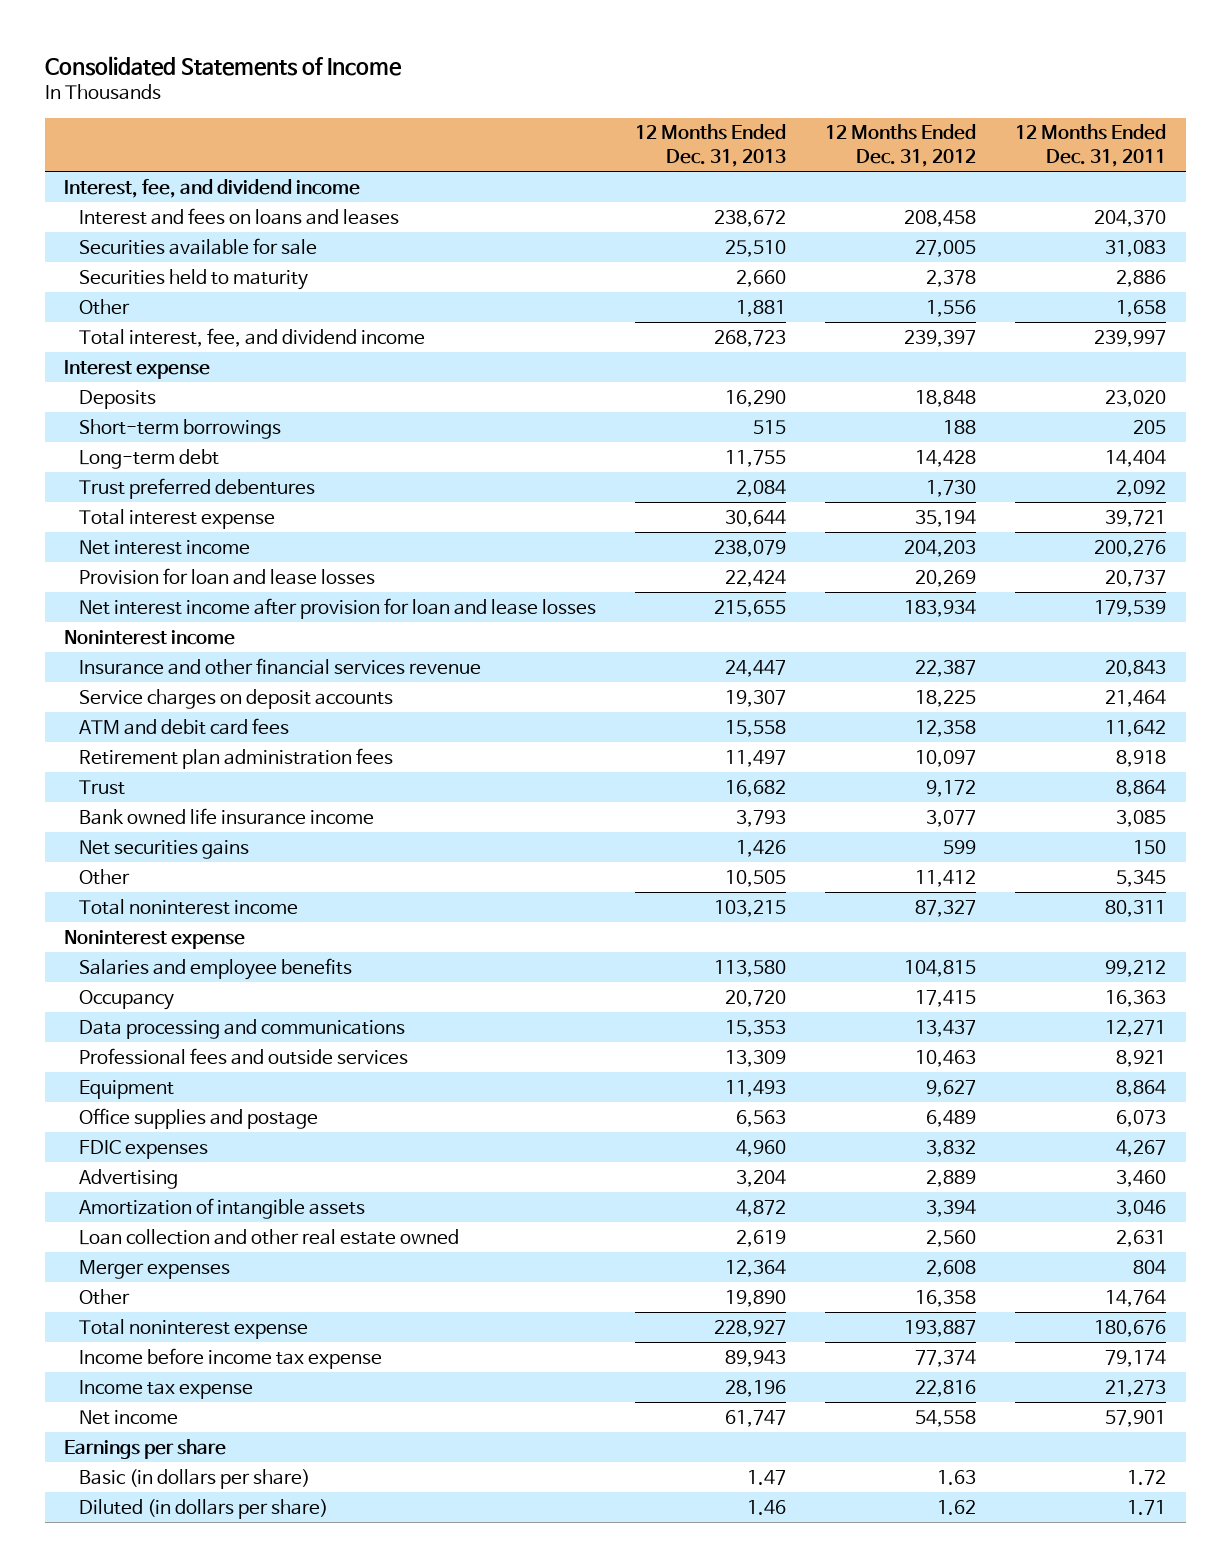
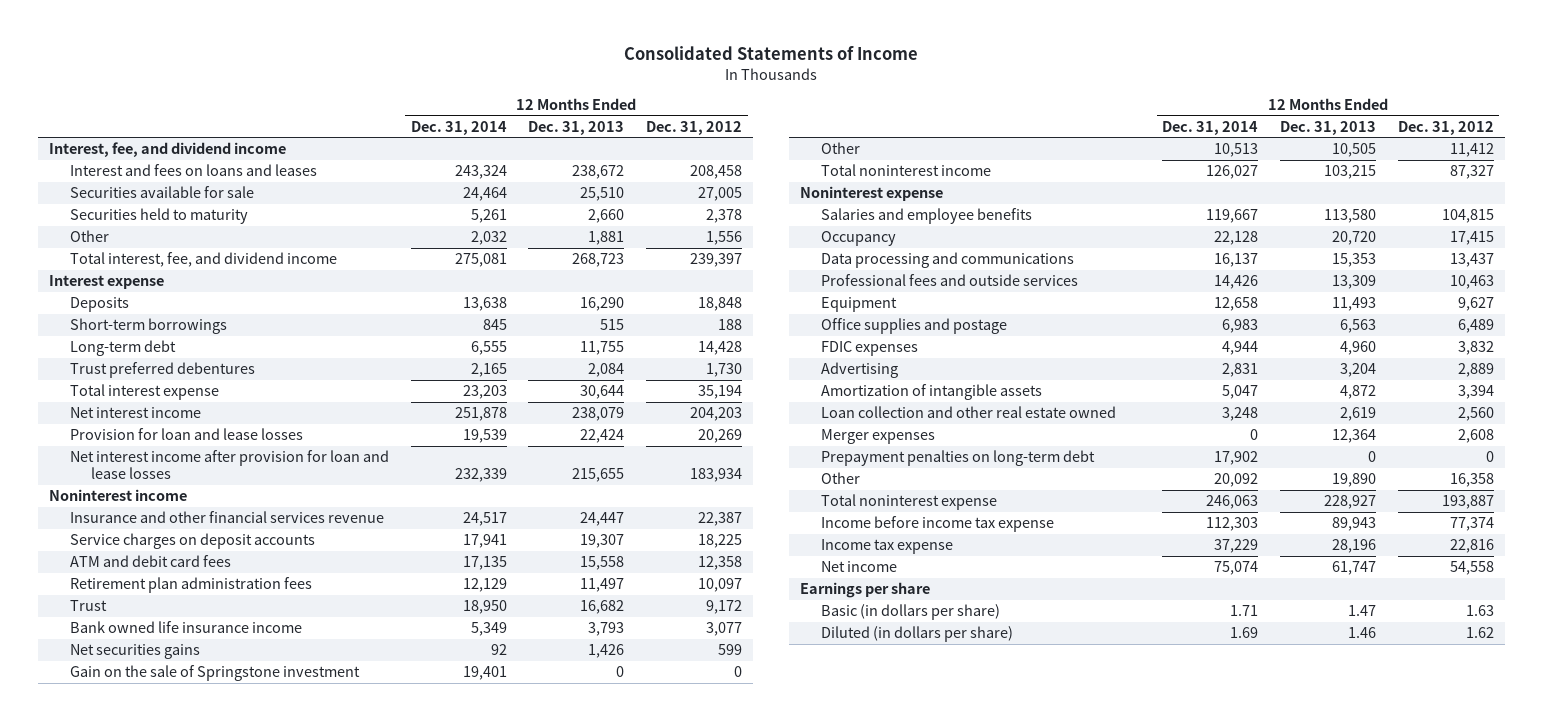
[1015,124,1167,167] 12 Months Ended Dec. 31, 2011 -> none
none -> [410,120,507,135] Dec. 31, 2014
none -> [69,665,360,682] Gain on the sale of Springstone investment
none -> [821,450,1096,467] Prepayment penalties on long-term debt

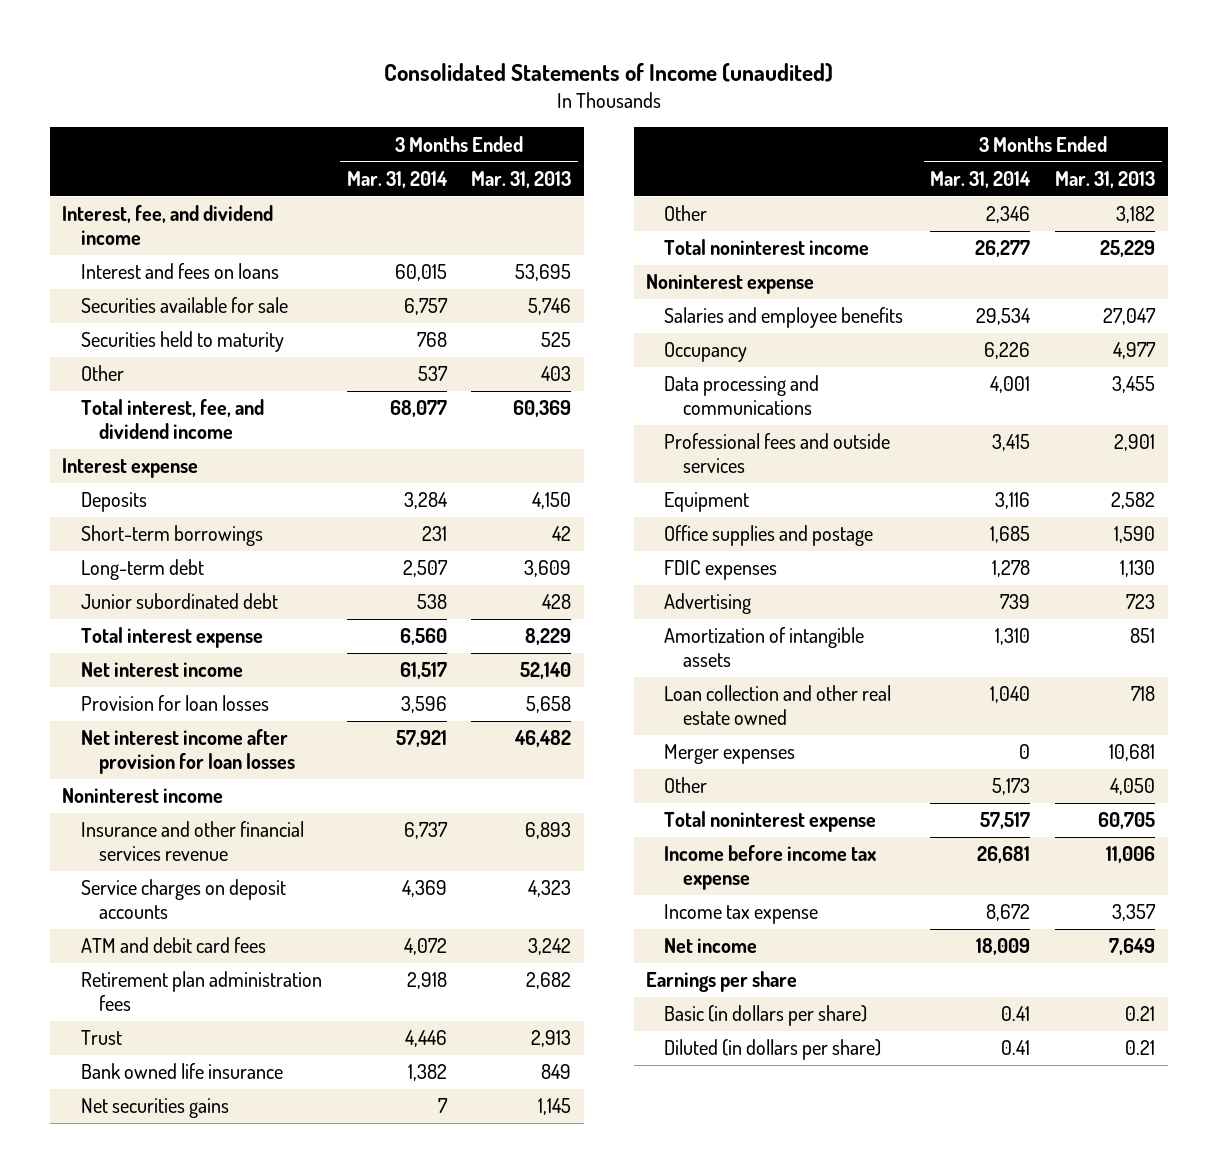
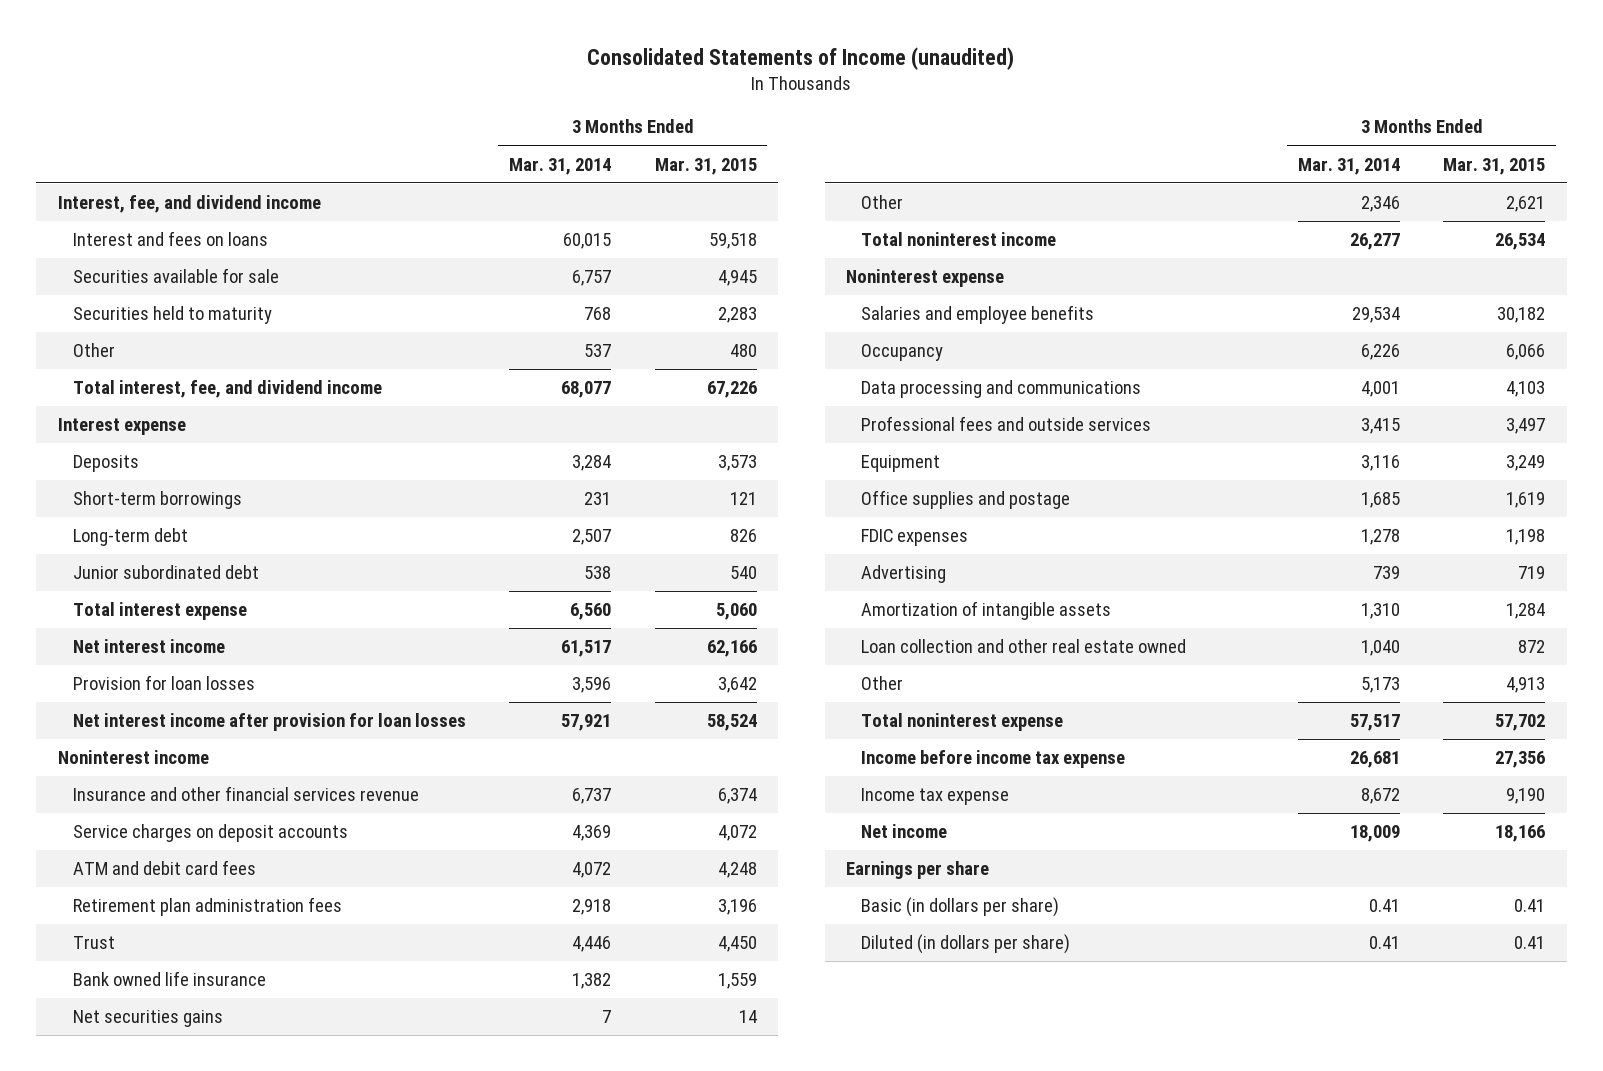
[471,170,572,188] Mar. 31, 2013 -> none
none -> [654,157,757,175] Mar. 31, 2015
[664,744,796,765] Merger expenses -> none

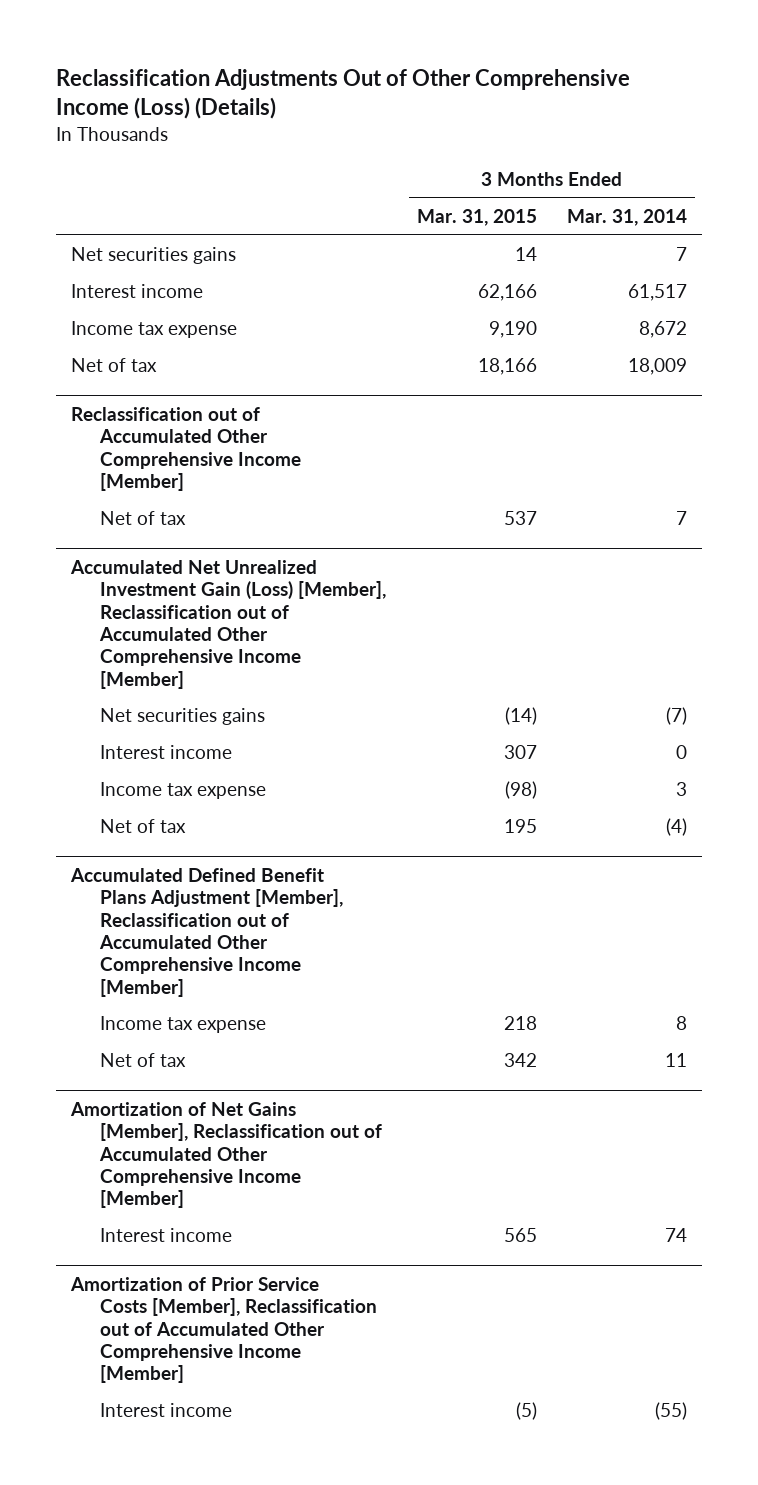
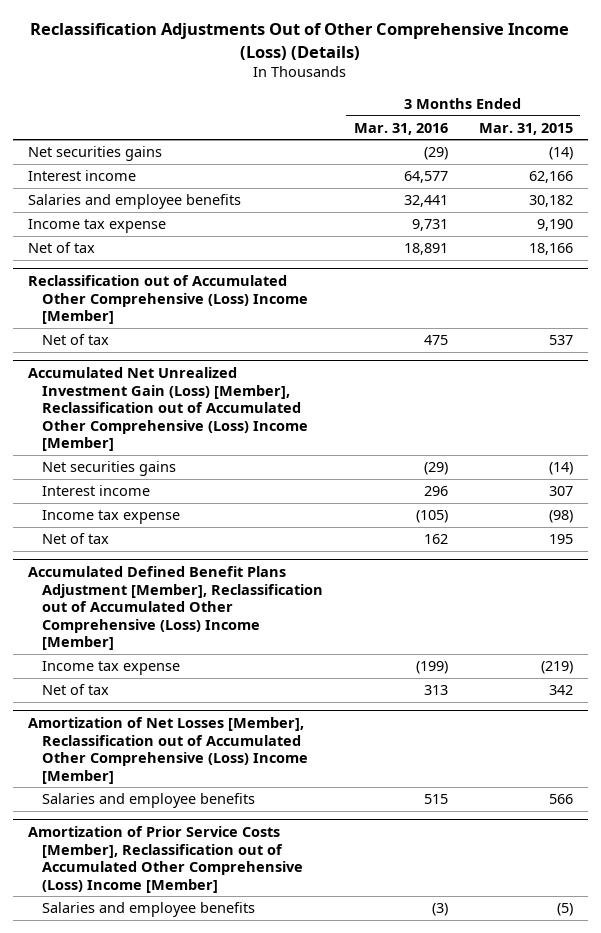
[566,209,687,227] Mar. 31, 2014 -> none
none -> [353,122,448,135] Mar. 31, 2016
[514,247,537,262] 14 -> [548,147,573,161] (14)
none -> [28,194,242,210] Salaries and employee benefits
[70,406,302,491] Reclassification out of Accumulated Other Comprehensive Income [Member] -> [28,274,308,325] Reclassification out of Accumulated Other Comprehensive (Loss) Income [Member]
[69,559,387,689] Accumulated Net Unrealized Investment Gain (Loss) [Member], Reclassification out of Accumulated Other Comprehensive Income [Member] -> [28,366,308,452] Accumulated Net Unrealized Investment Gain (Loss) [Member], Reclassification out of Accumulated Other Comprehensive (Loss) Income [Member]
[69,867,344,997] Accumulated Defined Benefit Plans Adjustment [Member], Reclassification out of Accumulated Other Comprehensive Income [Member] -> [28,565,323,651] Accumulated Defined Benefit Plans Adjustment [Member], Reclassification out of Accumulated Other Comprehensive (Loss) Income [Member]
[503,1016,537,1031] 218 -> [540,661,573,675] (219)
[100,1228,233,1243] Interest income -> none
[100,1403,233,1418] Interest income -> none
[69,1101,383,1209] Amortization of Net Gains [Member], Reclassification out of Accumulated Other Comprehensive Income [Member] -> [28,716,308,784] Amortization of Net Losses [Member], Reclassification out of Accumulated Other Comprehensive (Loss) Income [Member]
none -> [41,793,255,809] Salaries and employee benefits
[69,1276,378,1384] Amortization of Prior Service Costs [Member], Reclassification out of Accumulated Other Comprehensive Income [Member] -> [28,825,303,893] Amortization of Prior Service Costs [Member], Reclassification out of Accumulated Other Comprehensive (Loss) Income [Member]
none -> [41,902,255,918] Salaries and employee benefits

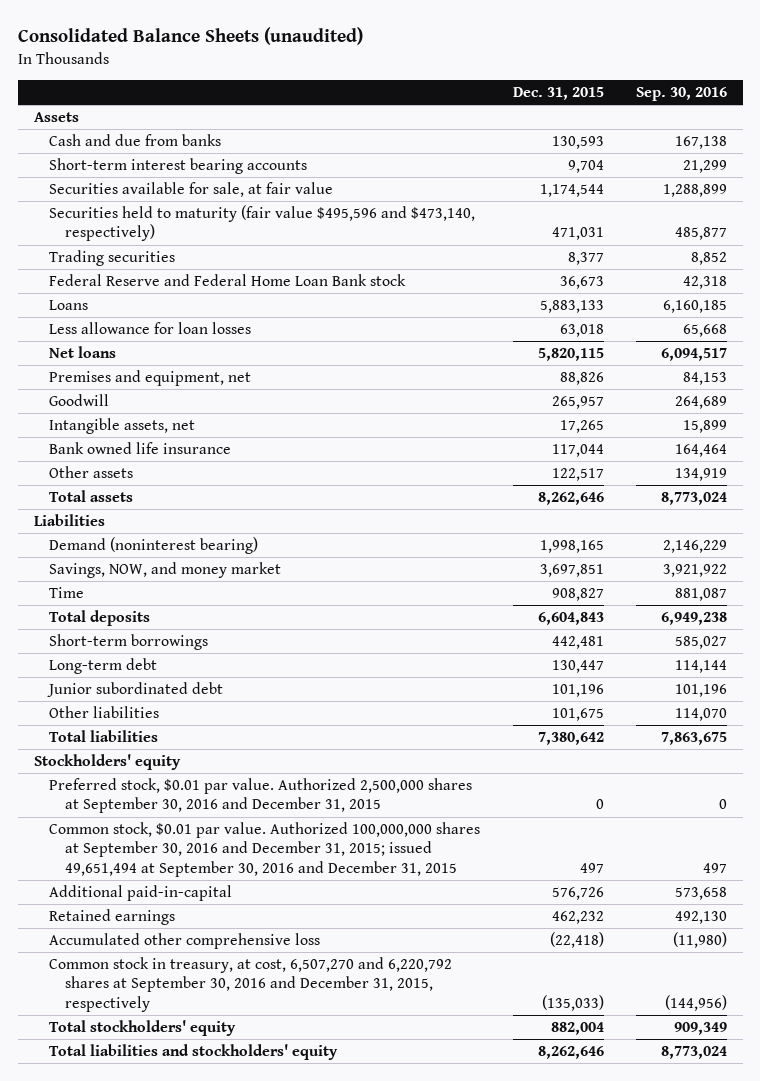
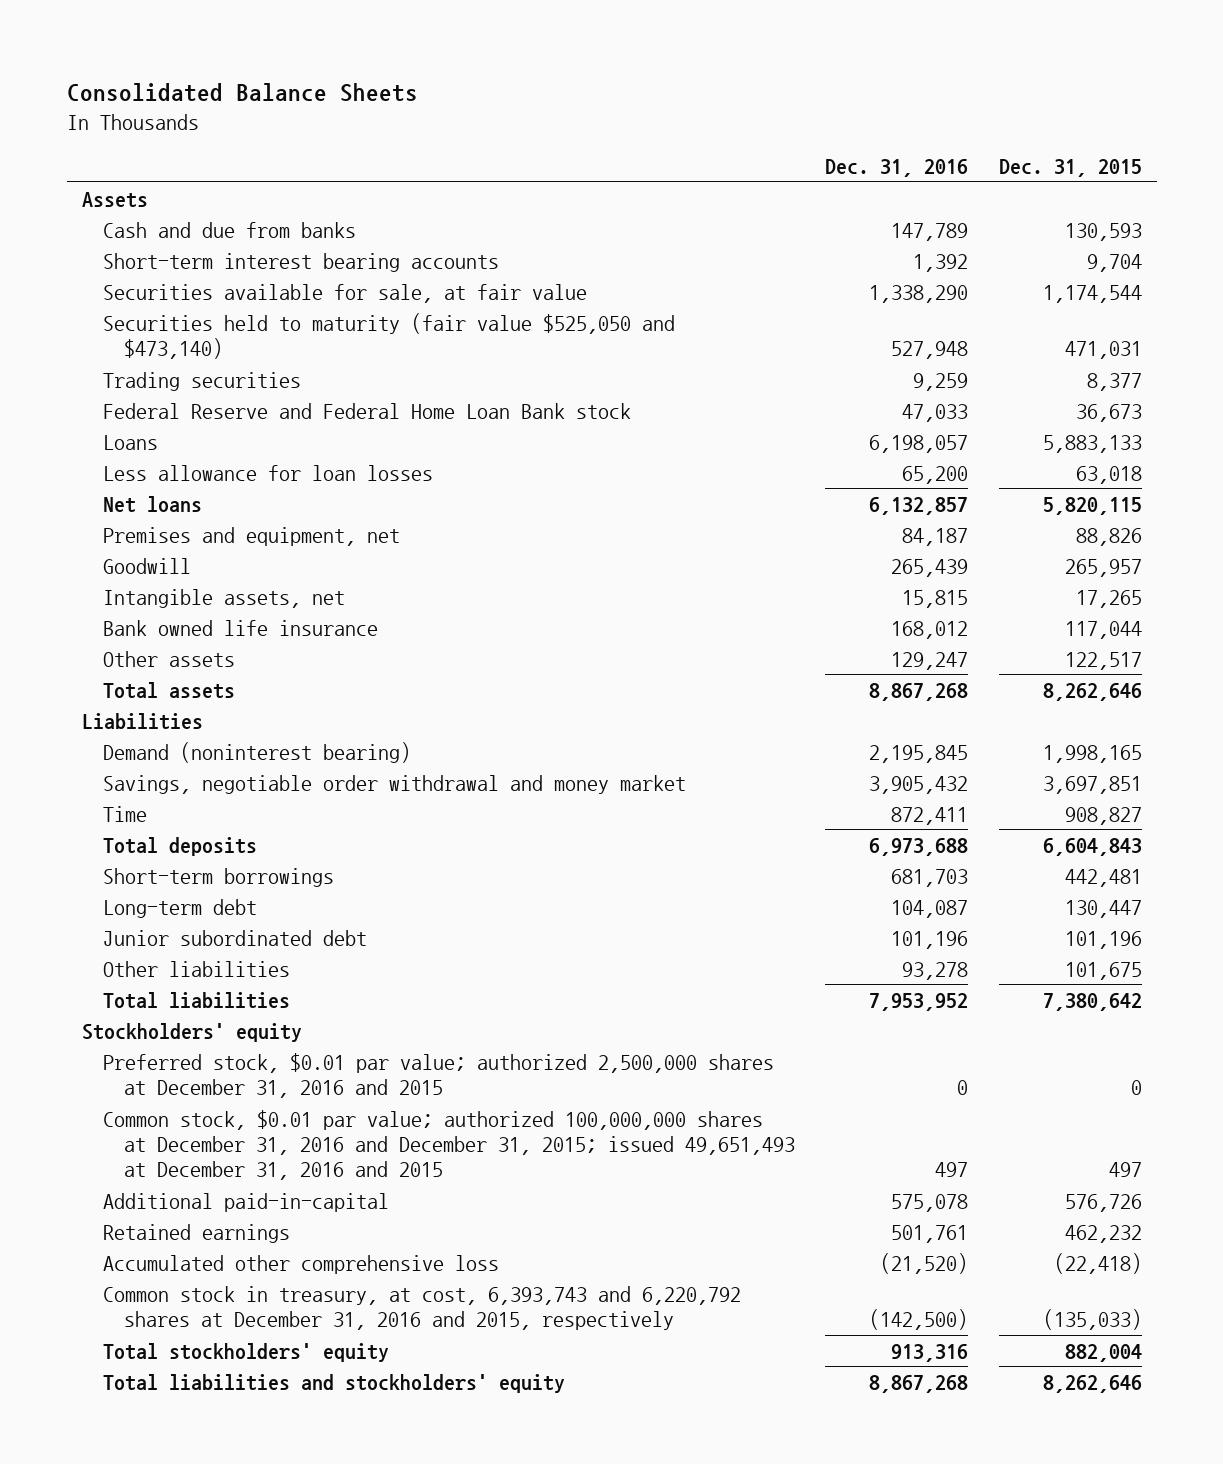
[17,27,363,46] Consolidated Balance Sheets (unaudited) -> [66,82,418,102] Consolidated Balance Sheets
[635,86,727,101] Sep. 30, 2016 -> none
none -> [825,158,969,177] Dec. 31, 2016
[49,205,476,242] Securities held to maturity (fair value $495,596 and $473,140, respectively) -> [102,312,675,359] Securities held to maturity (fair value $525,050 and $473,140)
[49,562,282,579] Savings, NOW, and money market -> [102,774,686,794] Savings, negotiable order withdrawal and money market
[49,778,473,814] Preferred stock, $0.01 par value. Authorized 2,500,000 shares at September 30, 2016 and December 31, 2015 -> [102,1052,774,1098] Preferred stock, $0.01 par value; authorized 2,500,000 shares at December 31, 2016 and 2015
[49,822,481,877] Common stock, $0.01 par value. Authorized 100,000,000 shares at September 30, 2016 and December 31, 2015; issued 49,651,494 at September 30, 2016 and December 31, 2015 -> [102,1109,796,1180] Common stock, $0.01 par value; authorized 100,000,000 shares at December 31, 2016 and December 31, 2015; issued 49,651,493 at December 31, 2016 and 2015
[49,957,453,1012] Common stock in treasury, at cost, 6,507,270 and 6,220,792 shares at September 30, 2016 and December 31, 2015, respectively -> [102,1285,741,1330] Common stock in treasury, at cost, 6,393,743 and 6,220,792 shares at December 31, 2016 and 2015, respectively

